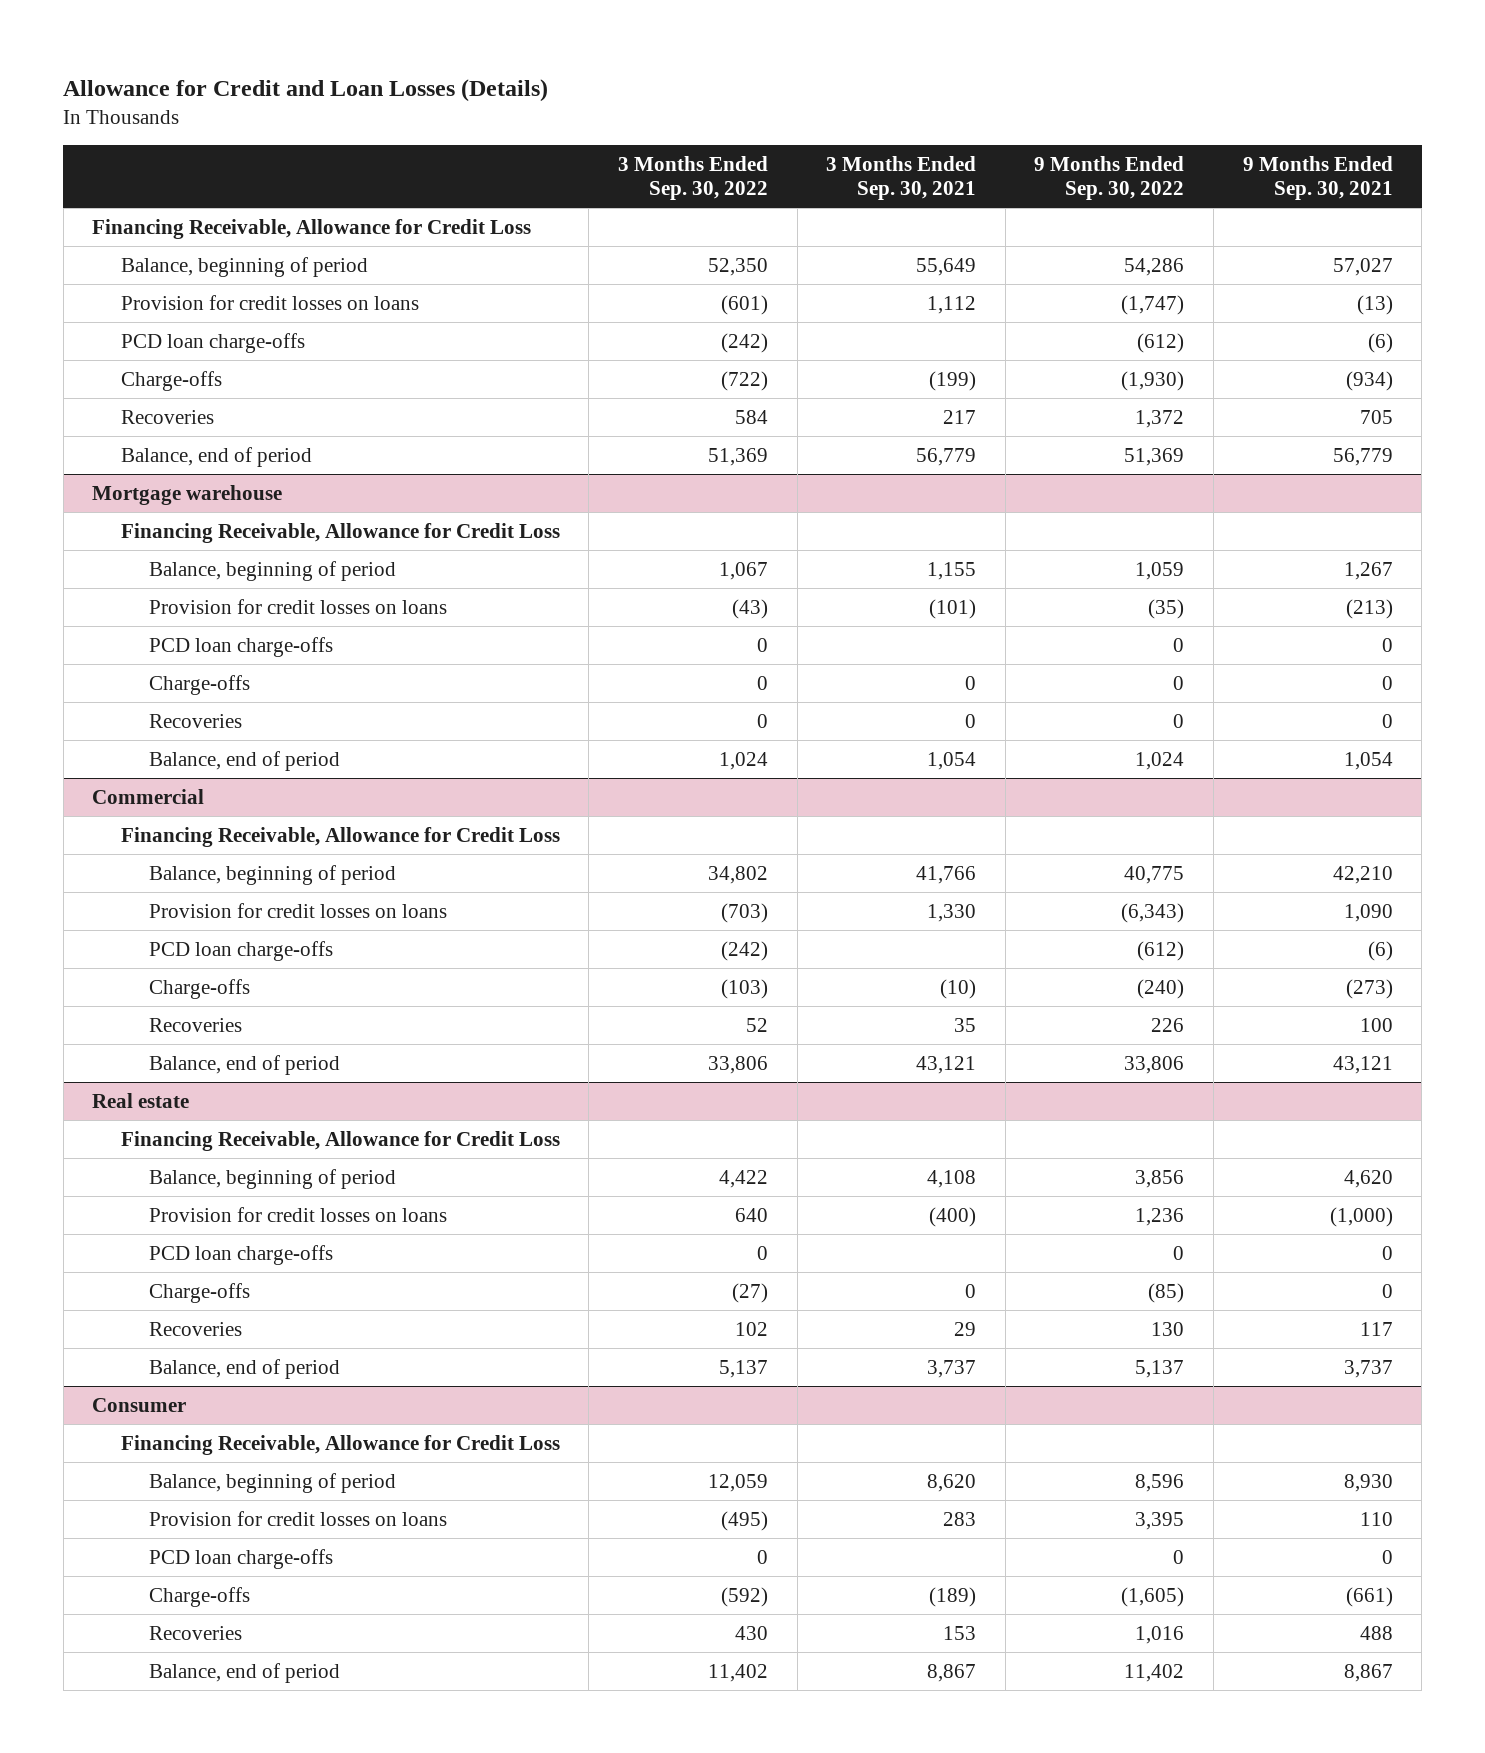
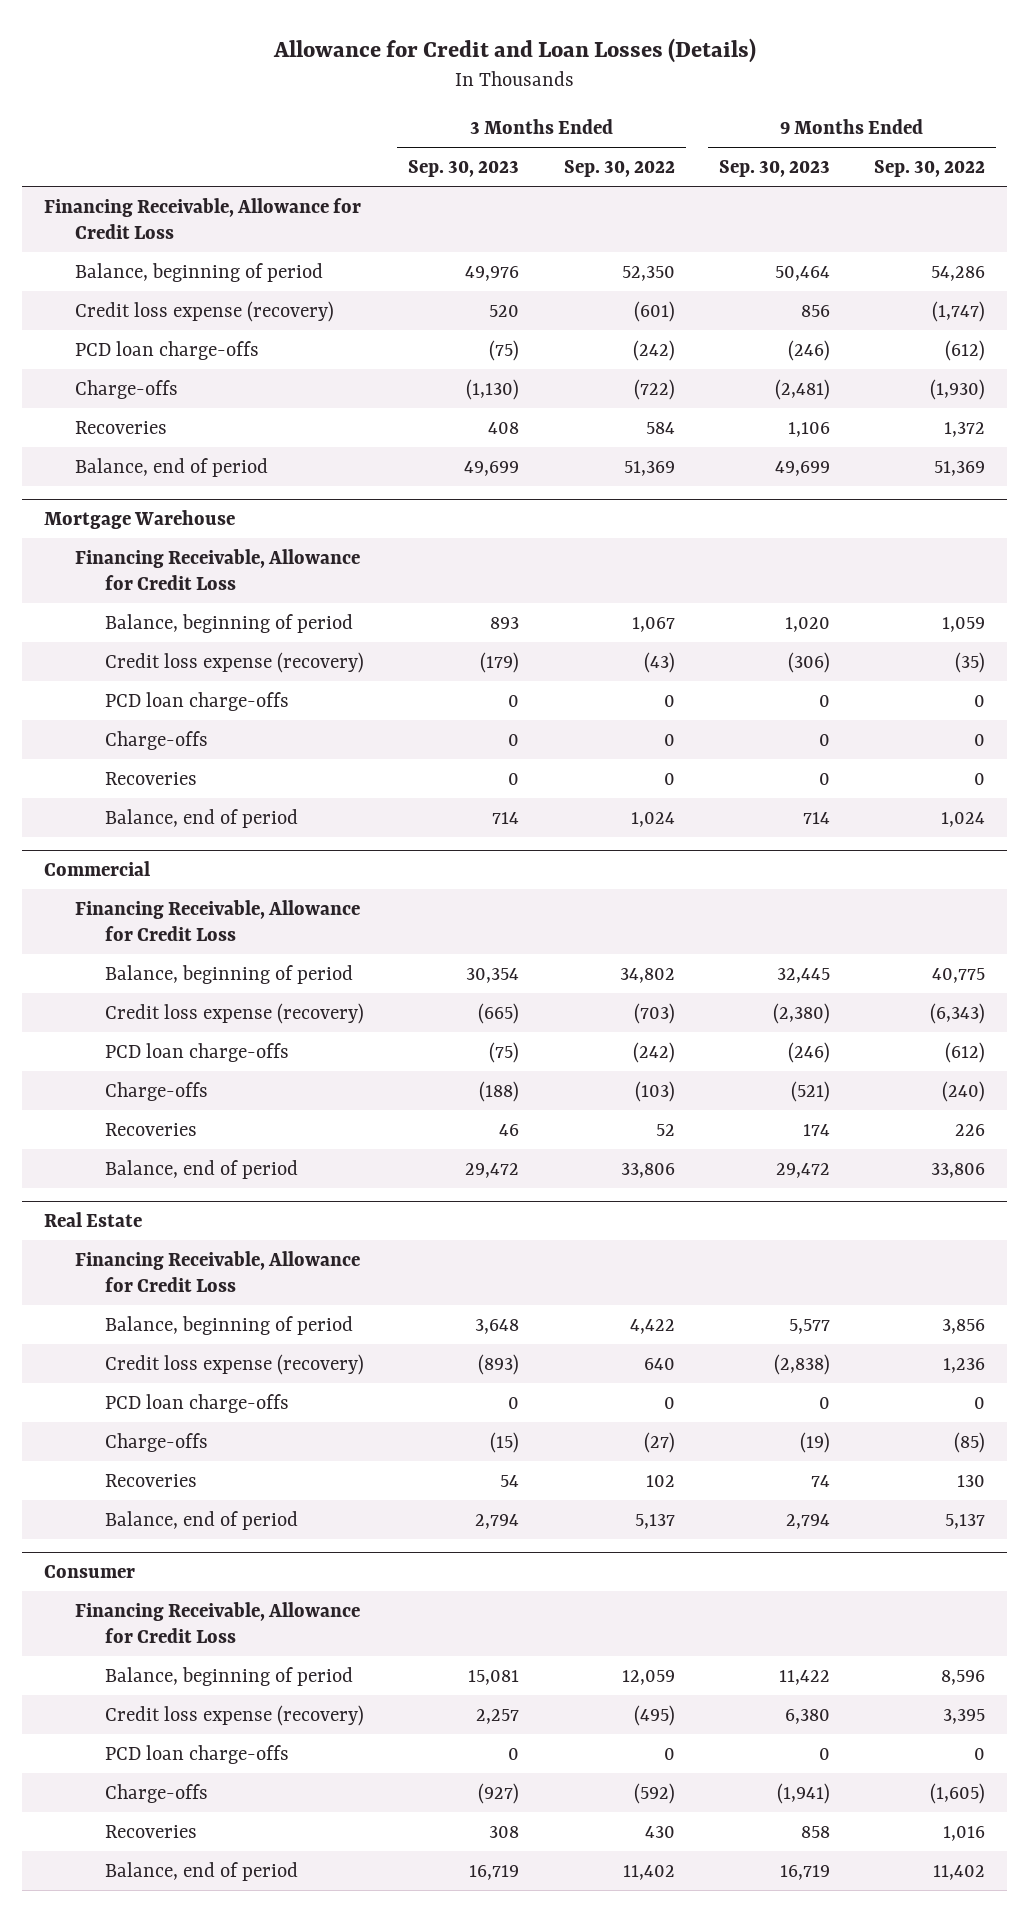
[826,156,977,201] 3 Months Ended Sep. 30, 2021 -> none
[1242,156,1393,201] 9 Months Ended Sep. 30, 2021 -> none
none -> [408,159,520,177] Sep. 30, 2023
none -> [718,159,830,177] Sep. 30, 2023
[120,294,419,310] Provision for credit losses on loans -> [74,300,334,322] Credit loss expense (recovery)
[92,484,283,505] Mortgage warehouse -> [44,509,236,529] Mortgage Warehouse
[149,598,448,614] Provision for credit losses on loans -> [105,651,365,673] Credit loss expense (recovery)
[149,902,448,918] Provision for credit losses on loans -> [105,1002,365,1024] Credit loss expense (recovery)
[92,1092,190,1108] Real estate -> [44,1211,143,1227] Real Estate
[149,1206,448,1222] Provision for credit losses on loans -> [105,1353,365,1375] Credit loss expense (recovery)
[149,1510,448,1526] Provision for credit losses on loans -> [105,1704,365,1726] Credit loss expense (recovery)

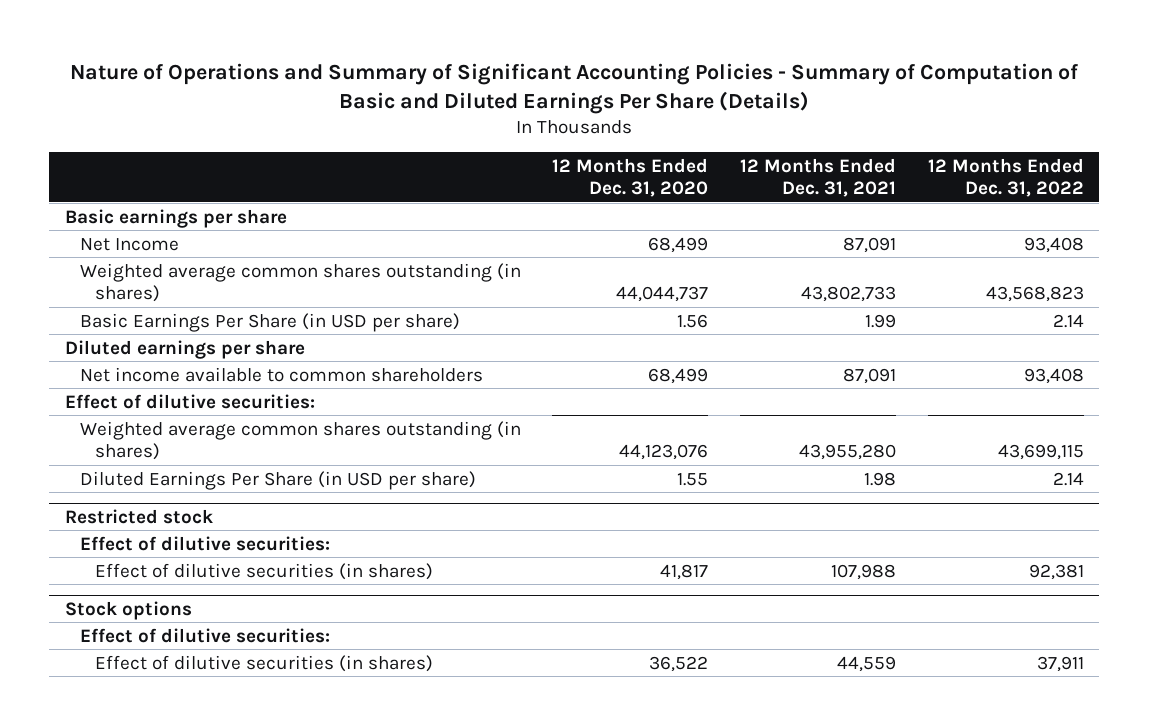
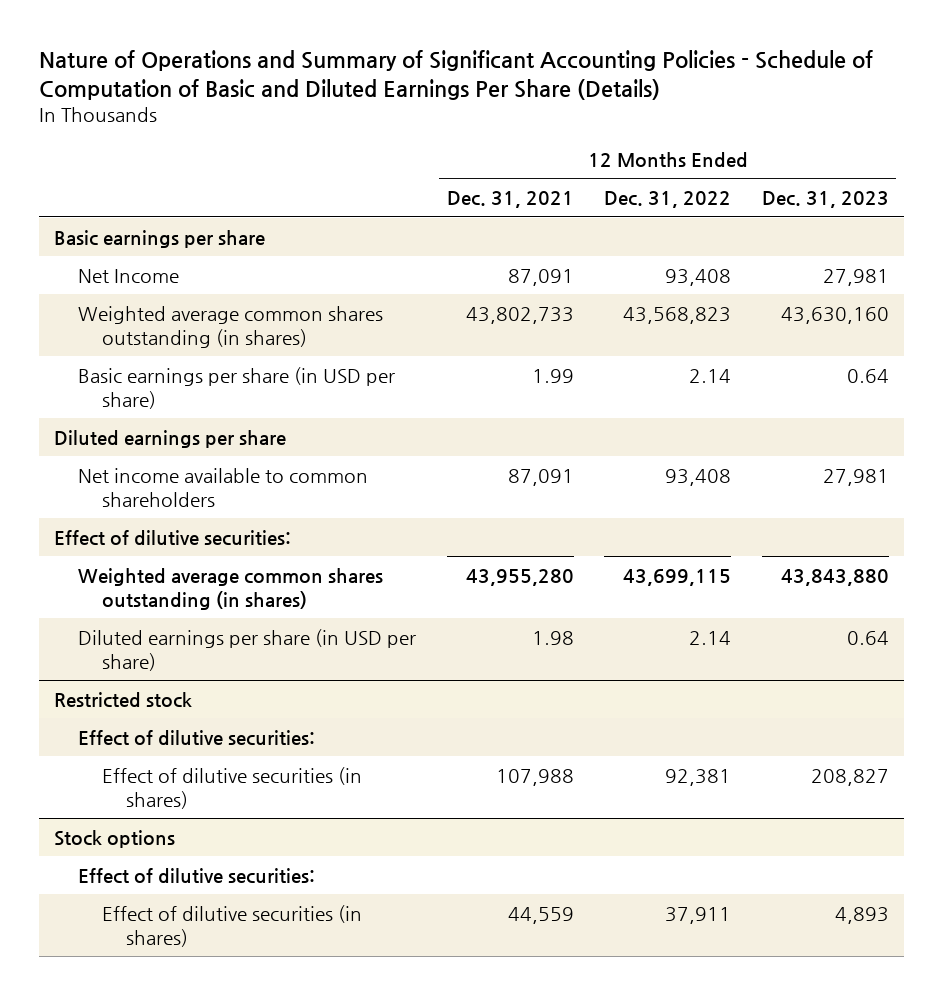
[70,62,1079,114] Nature of Operations and Summary of Significant Accounting Policies - Summary of Computation of Basic and Diluted Earnings Per Share (Details) -> [38,50,873,101] Nature of Operations and Summary of Significant Accounting Policies - Schedule of Computation of Basic and Diluted Earnings Per Share (Details)
[552,157,709,198] 12 Months Ended Dec. 31, 2020 -> none
none -> [761,191,889,209] Dec. 31, 2023
[79,312,460,332] Basic Earnings Per Share (in USD per share) -> [77,366,395,409] Basic earnings per share (in USD per share)
[79,470,476,490] Diluted Earnings Per Share (in USD per share) -> [77,628,416,671] Diluted earnings per share (in USD per share)

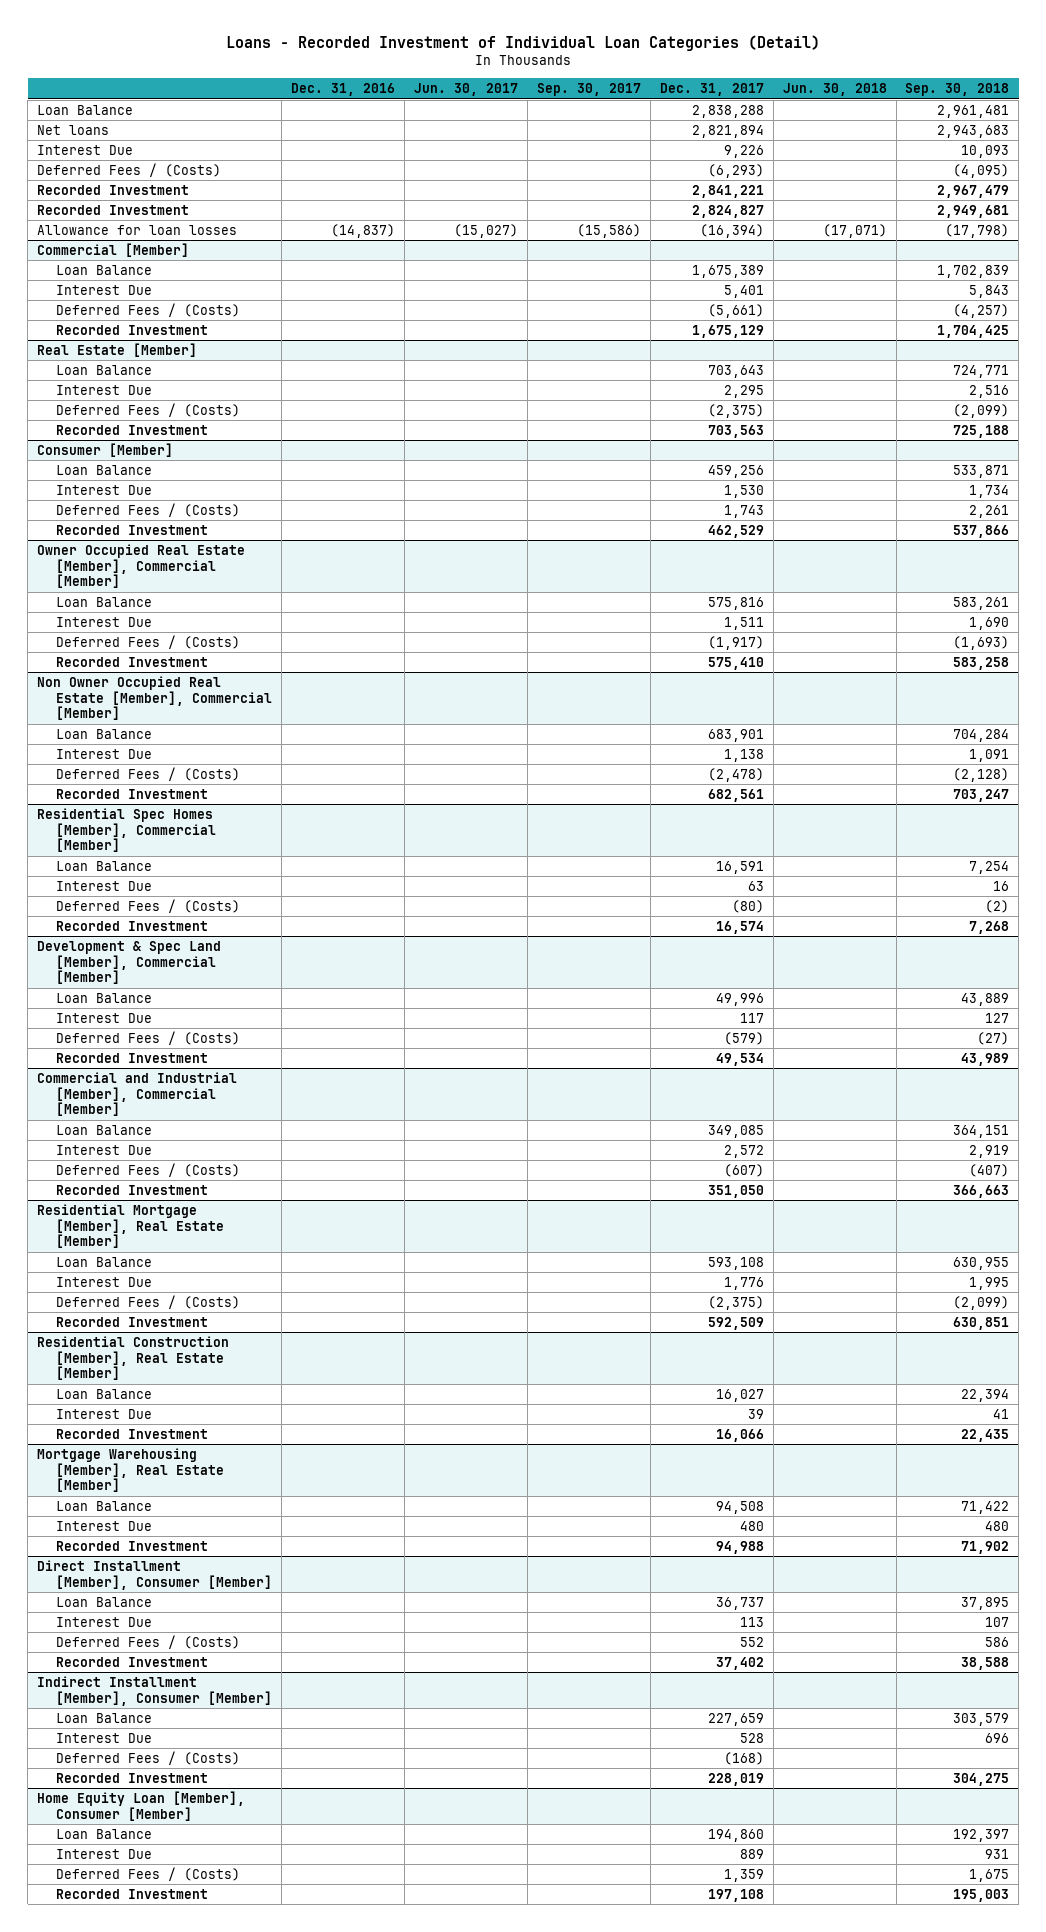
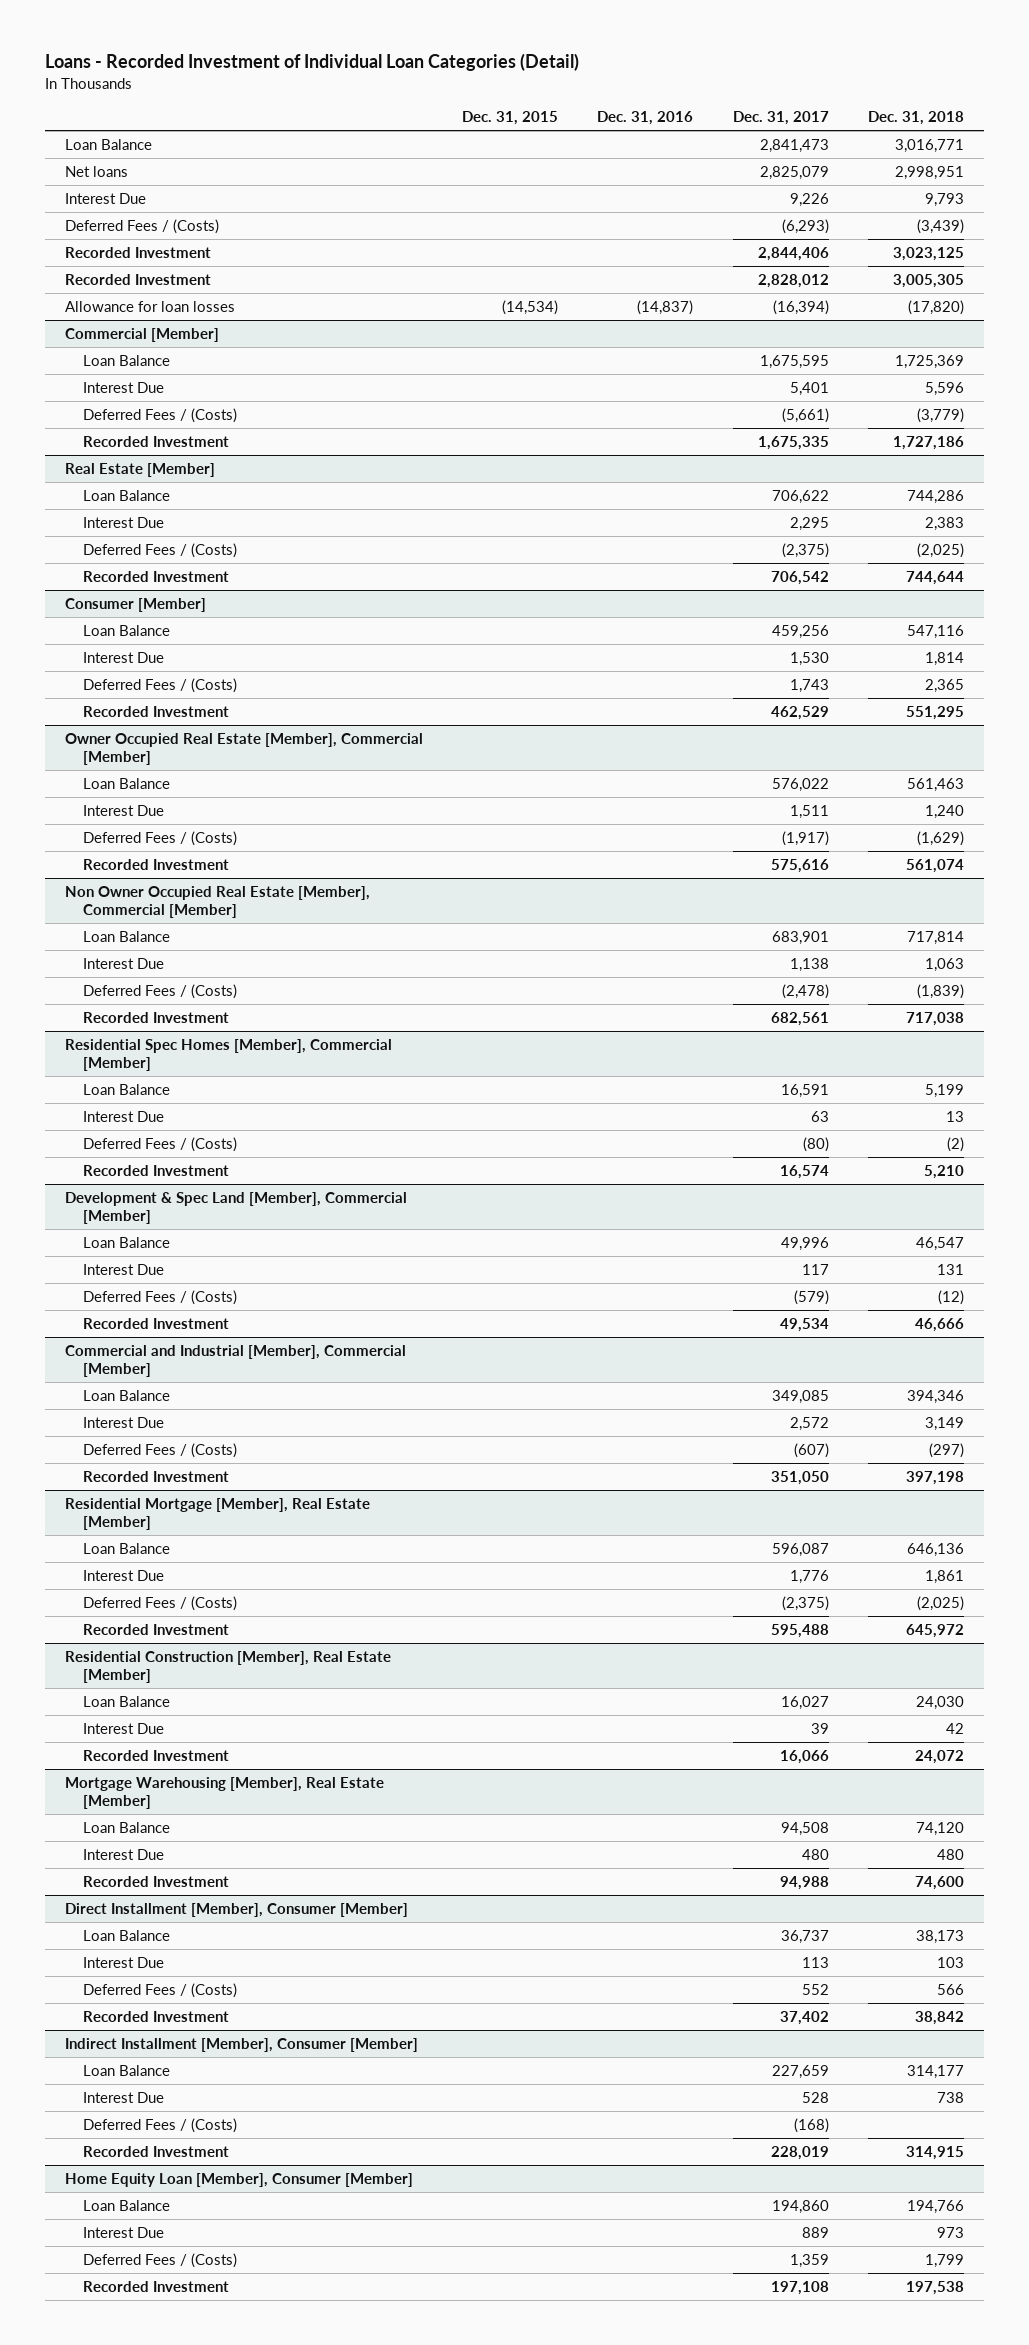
[413,83,518,97] Jun. 30, 2017 -> none
[536,83,641,97] Sep. 30, 2017 -> none
[782,83,887,97] Jun. 30, 2018 -> none
[905,83,1010,97] Sep. 30, 2018 -> none
none -> [462,111,559,126] Dec. 31, 2015
none -> [868,111,965,126] Dec. 31, 2018
[691,104,764,118] 2,838,288 -> [759,138,829,153] 2,841,473
[691,124,764,138] 2,821,894 -> [759,165,829,180] 2,825,079
[691,184,764,198] 2,841,221 -> [757,246,829,261] 2,844,406
[691,204,764,218] 2,824,827 -> [757,273,829,288] 2,828,012
[691,264,764,278] 1,675,389 -> [759,354,829,369] 1,675,595
[691,324,764,338] 1,675,129 -> [757,435,829,450] 1,675,335
[707,364,764,378] 703,643 -> [771,489,829,504] 706,622
[707,424,764,438] 703,563 -> [770,570,829,585] 706,542
[707,596,764,610] 575,816 -> [771,777,829,792] 576,022
[707,656,764,670] 575,410 -> [770,858,829,873] 575,616
[707,1256,764,1270] 593,108 -> [771,1542,829,1557] 596,087
[707,1316,764,1330] 592,509 -> [770,1623,829,1638] 595,488

